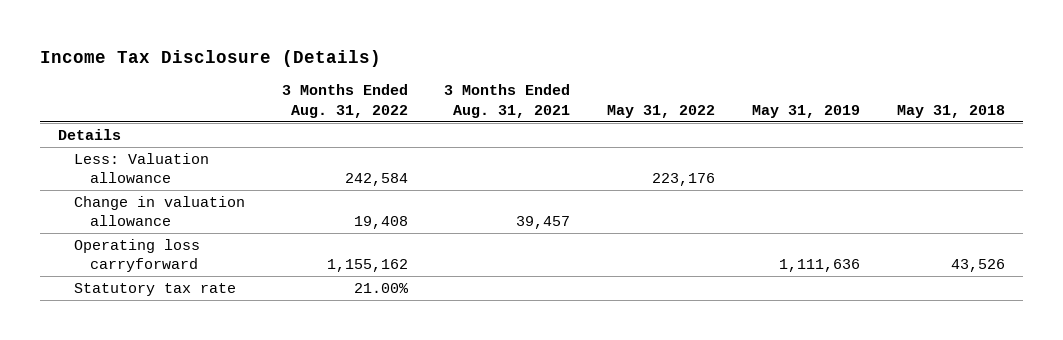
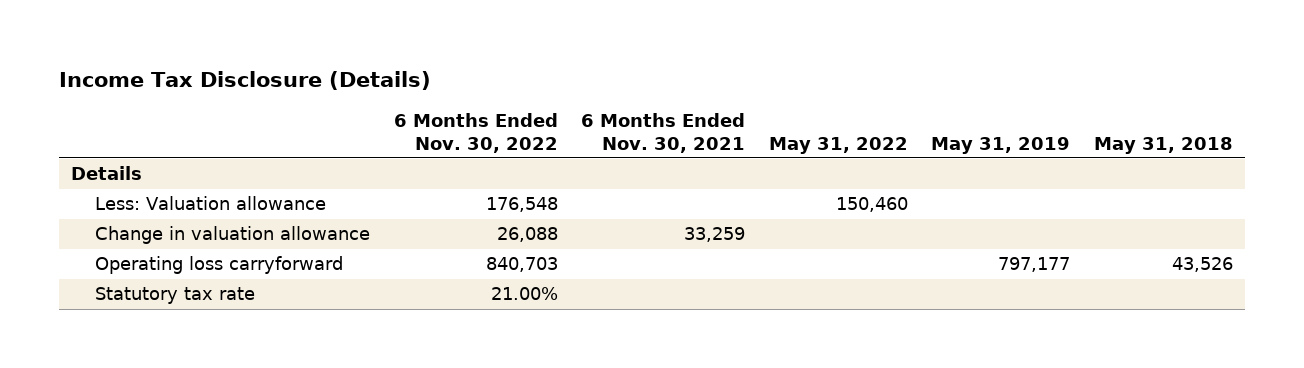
[281,84,408,118] 3 Months Ended Aug. 31, 2022 -> none
[444,84,571,118] 3 Months Ended Aug. 31, 2021 -> none
none -> [393,113,558,153] 6 Months Ended Nov. 30, 2022
none -> [581,113,746,153] 6 Months Ended Nov. 30, 2021
[652,173,716,187] 223,176 -> [835,197,908,213] 150,460
[779,259,861,273] 1,111,636 -> [998,257,1071,273] 797,177

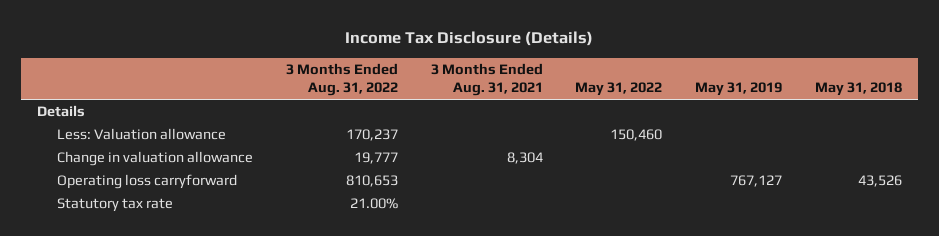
[393,113,558,153] 6 Months Ended Nov. 30, 2022 -> none
[581,113,746,153] 6 Months Ended Nov. 30, 2021 -> none
none -> [286,63,399,97] 3 Months Ended Aug. 31, 2022
none -> [430,63,543,97] 3 Months Ended Aug. 31, 2021
[998,257,1071,273] 797,177 -> [730,175,783,188] 767,127

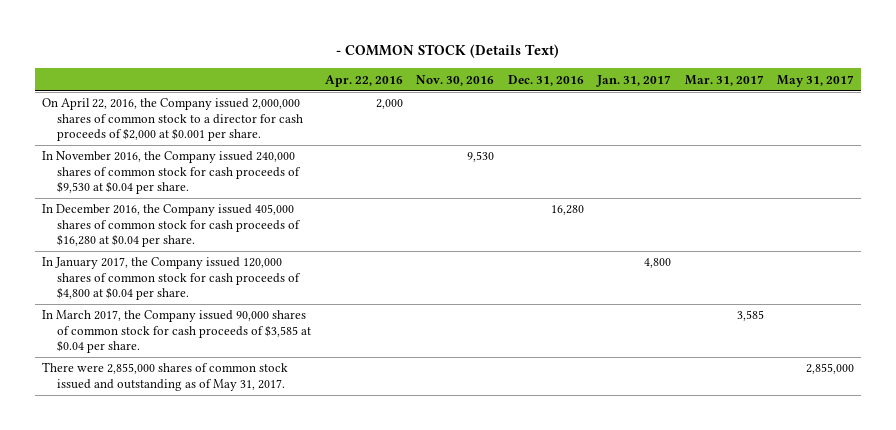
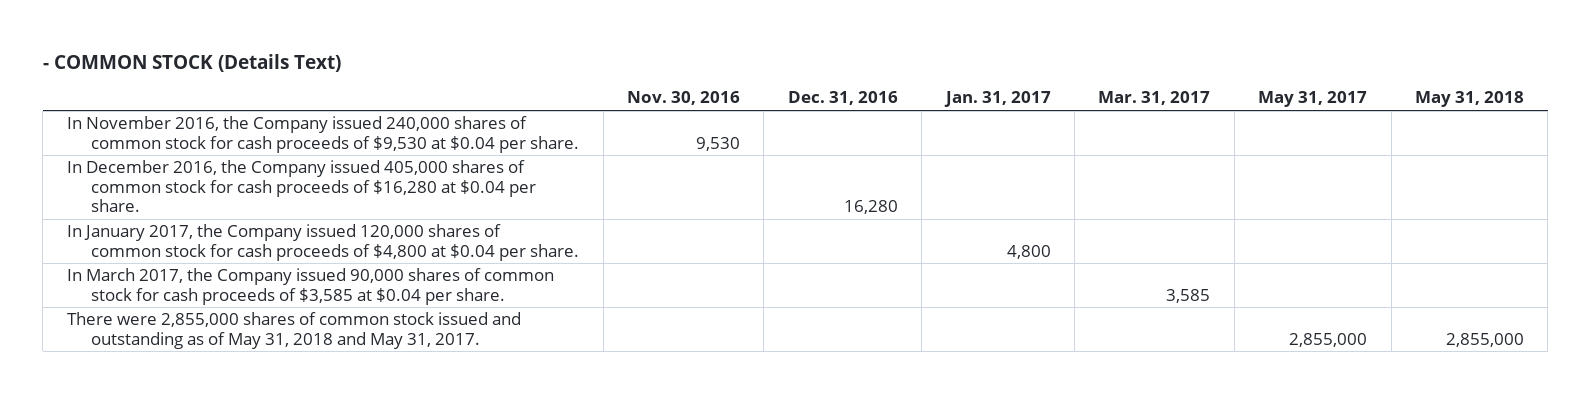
[324,74,403,87] Apr. 22, 2016 -> none
none -> [1414,91,1524,108] May 31, 2018
[42,98,304,141] On April 22, 2016, the Company issued 2,000,000 shares of common stock to a director for cash proceeds of $2,000 at $0.001 per share. -> none
[42,362,289,391] There were 2,855,000 shares of common stock issued and outstanding as of May 31, 2017. -> [66,312,521,349] There were 2,855,000 shares of common stock issued and outstanding as of May 31, 2018 and May 31, 2017.

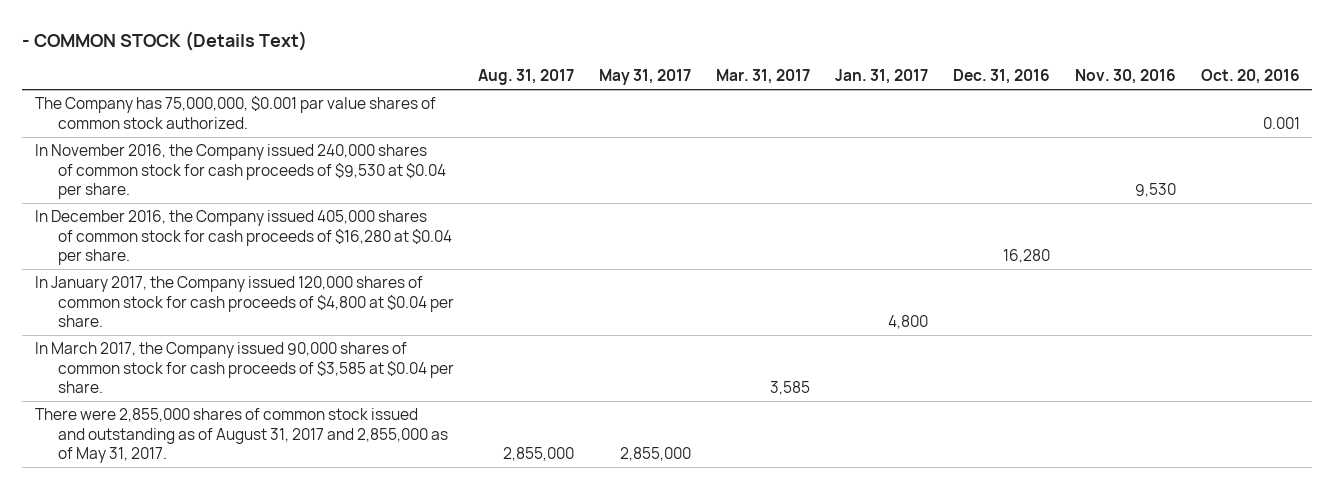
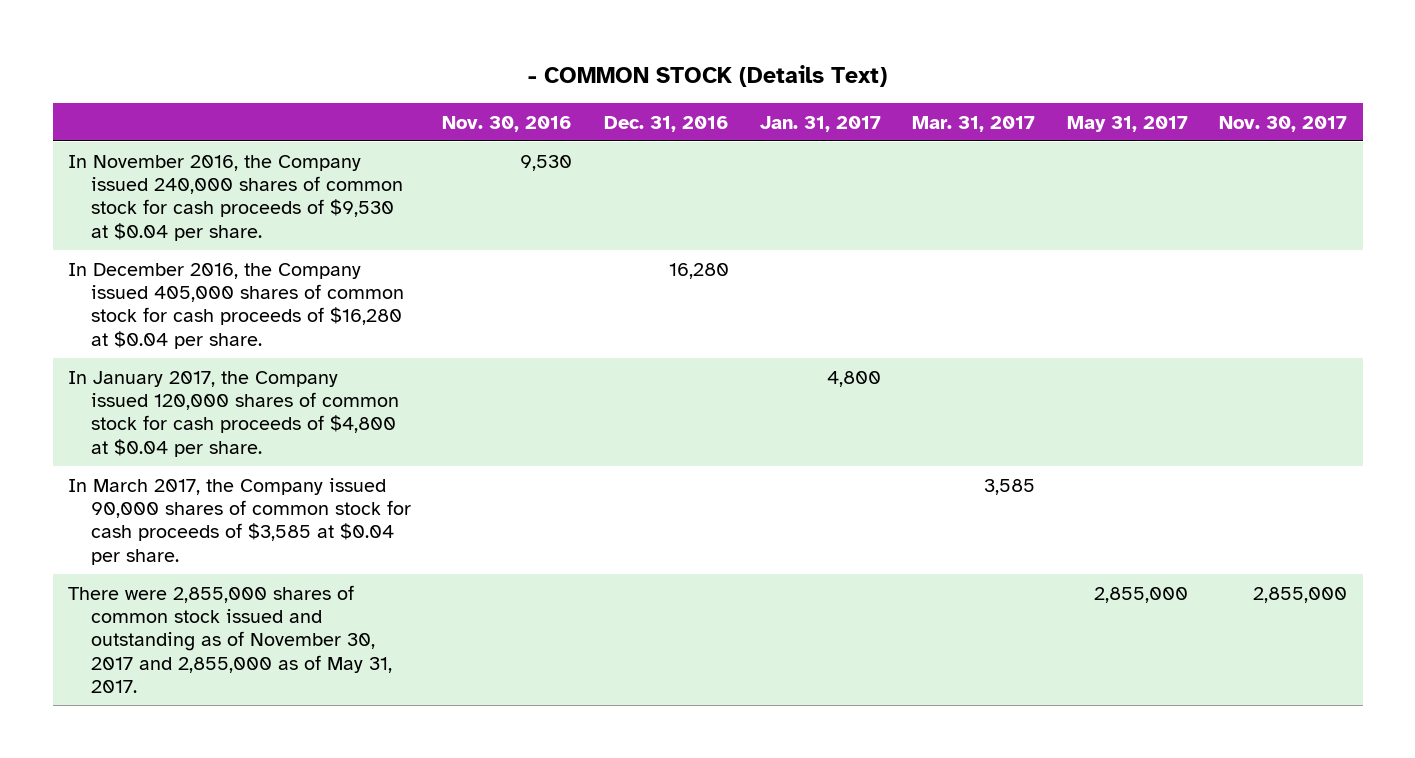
[478,69,575,86] Aug. 31, 2017 -> none
[1200,69,1300,85] Oct. 20, 2016 -> none
none -> [1218,115,1347,132] Nov. 30, 2017
[34,96,436,129] The Company has 75,000,000, $0.001 par value shares of common stock authorized. -> none
[34,408,448,464] There were 2,855,000 shares of common stock issued and outstanding as of August 31, 2017 and 2,855,000 as of May 31, 2017. -> [68,584,392,693] There were 2,855,000 shares of common stock issued and outstanding as of November 30, 2017 and 2,855,000 as of May 31, 2017.

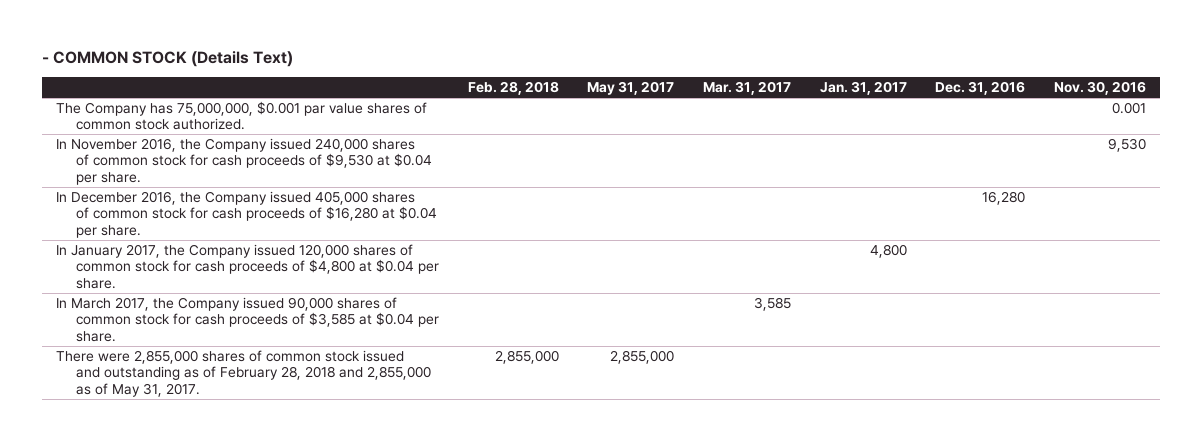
[1218,115,1347,132] Nov. 30, 2017 -> none
none -> [467,81,559,96] Feb. 28, 2018
none -> [55,100,427,131] The Company has 75,000,000, $0.001 par value shares of common stock authorized.
[68,584,392,693] There were 2,855,000 shares of common stock issued and outstanding as of November 30, 2017 and 2,855,000 as of May 31, 2017. -> [55,349,431,397] There were 2,855,000 shares of common stock issued and outstanding as of February 28, 2018 and 2,855,000 as of May 31, 2017.

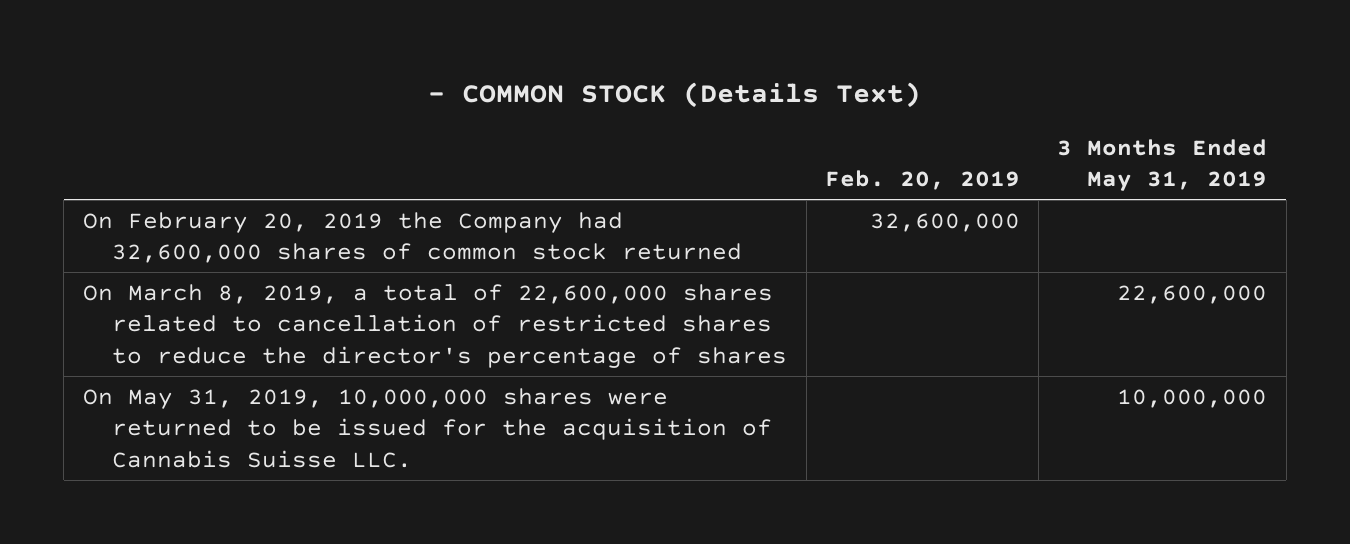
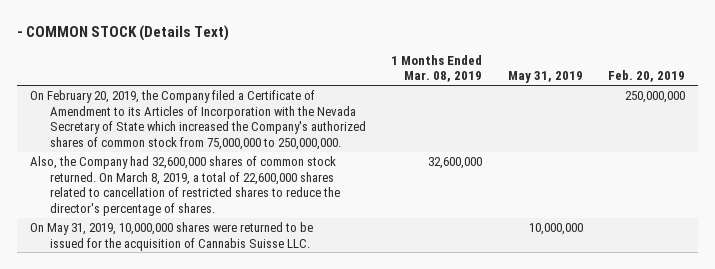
[1057,138,1268,192] 3 Months Ended May 31, 2019 -> none
none -> [391,54,483,83] 1 Months Ended Mar. 08, 2019
none -> [507,71,583,84] May 31, 2019
[82,211,743,264] On February 20, 2019 the Company had 32,600,000 shares of common stock returned -> none
none -> [29,90,366,150] On February 20, 2019, the Company filed a Certificate of Amendment to its Articles of Incorporation with the Nevada Secretary of State which increased the Company's authorized shares of common stock from 75,000,000 to 250,000,000.
[82,283,788,368] On March 8, 2019, a total of 22,600,000 shares related to cancellation of restricted shares to reduce the director's percentage of shares -> [29,156,340,216] Also, the Company had 32,600,000 shares of common stock returned. On March 8, 2019, a total of 22,600,000 shares related to cancellation of restricted shares to reduce the director's percentage of shares.

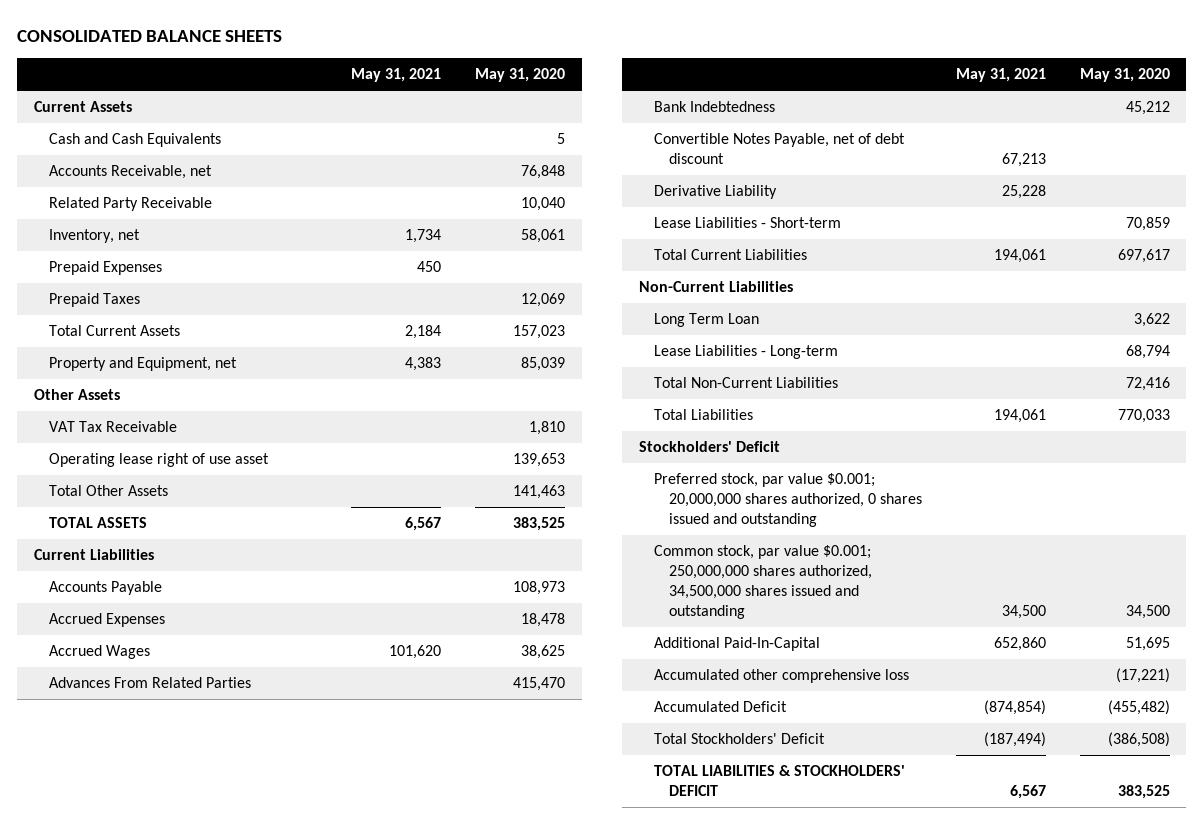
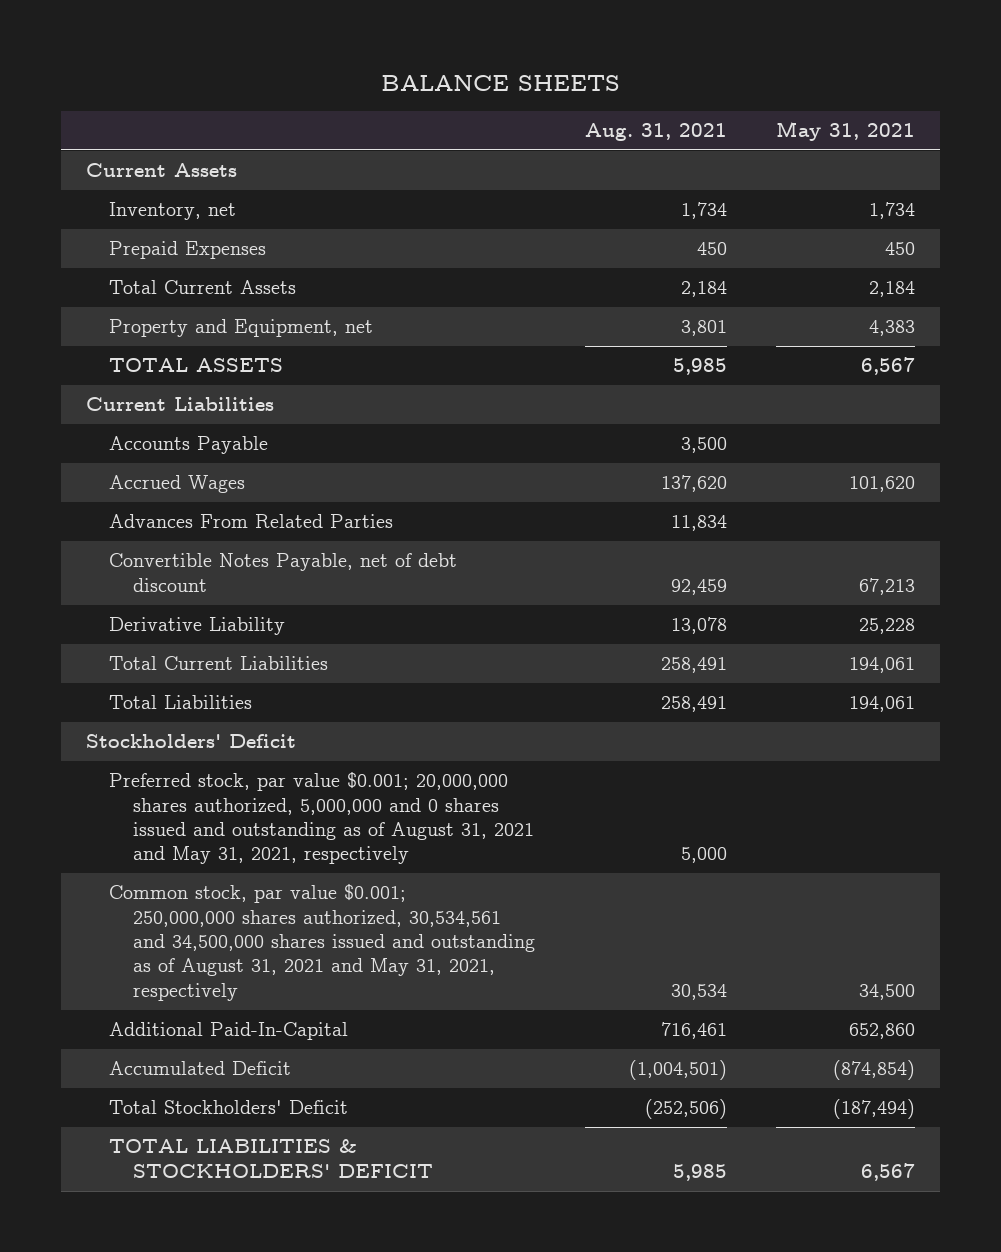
[17,29,283,42] CONSOLIDATED BALANCE SHEETS -> [380,75,620,92] BALANCE SHEETS
[474,68,565,83] May 31, 2020 -> none
none -> [584,122,727,141] Aug. 31, 2021
[49,133,222,148] Cash and Cash Equivalents -> none
[49,165,213,180] Accounts Receivable, net -> none
[49,197,213,212] Related Party Receivable -> none
[49,293,141,308] Prepaid Taxes -> none
[34,389,121,401] Other Assets -> none
[49,421,178,433] VAT Tax Receivable -> none
[49,453,270,468] Operating lease right of use asset -> none
[49,485,169,497] Total Other Assets -> none
[49,613,166,628] Accrued Expenses -> none
[653,101,775,113] Bank Indebtedness -> none
[653,217,841,229] Lease Liabilities - Short-term -> none
[638,281,793,293] Non-Current Liabilities -> none
[653,313,759,328] Long Term Loan -> none
[653,345,838,360] Lease Liabilities - Long-term -> none
[653,377,838,389] Total Non-Current Liabilities -> none
[653,473,923,528] Preferred stock, par value $0.001; 20,000,000 shares authorized, 0 shares issued and outstanding -> [109,772,534,865] Preferred stock, par value $0.001; 20,000,000 shares authorized, 5,000,000 and 0 shares issued and outstanding as of August 31, 2021 and May 31, 2021, respectively
[653,545,873,620] Common stock, par value $0.001; 250,000,000 shares authorized, 34,500,000 shares issued and outstanding -> [109,884,535,1001] Common stock, par value $0.001; 250,000,000 shares authorized, 30,534,561 and 34,500,000 shares issued and outstanding as of August 31, 2021 and May 31, 2021, respectively
[653,669,909,684] Accumulated other comprehensive loss -> none

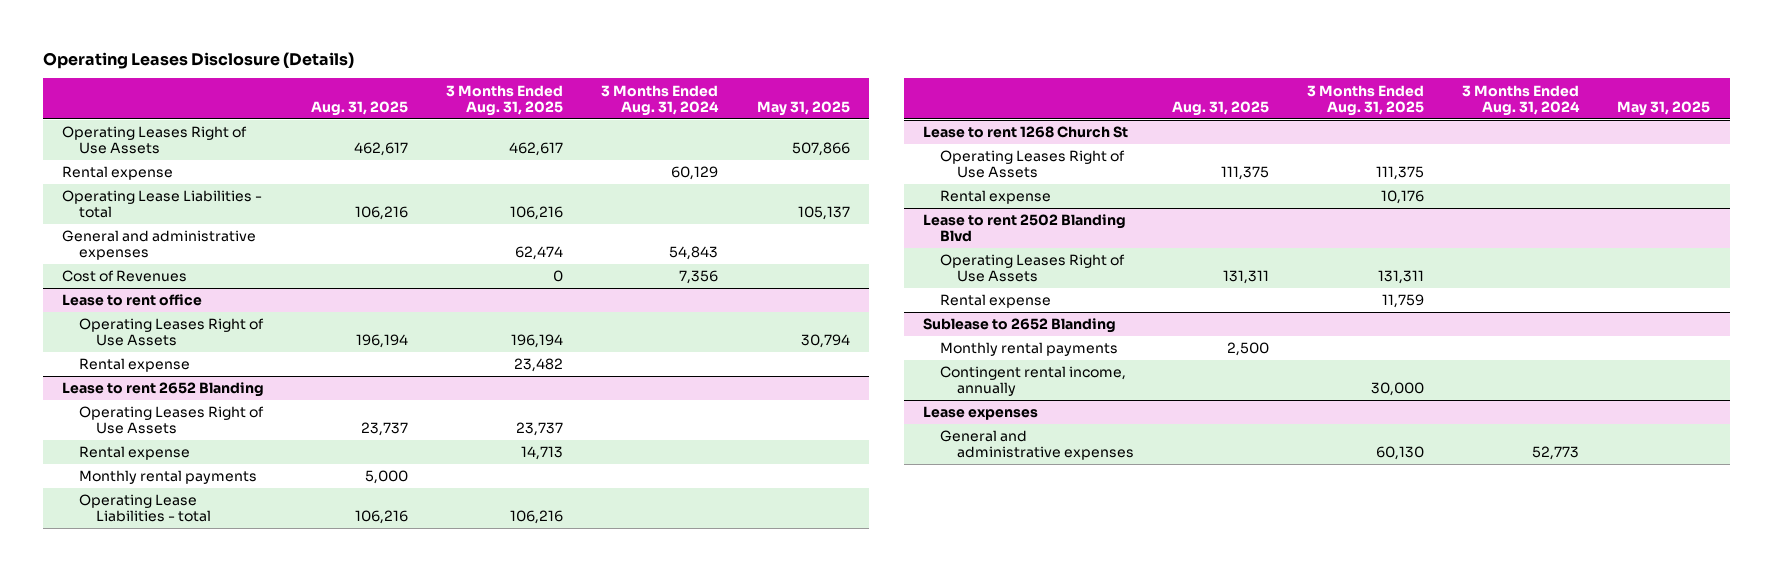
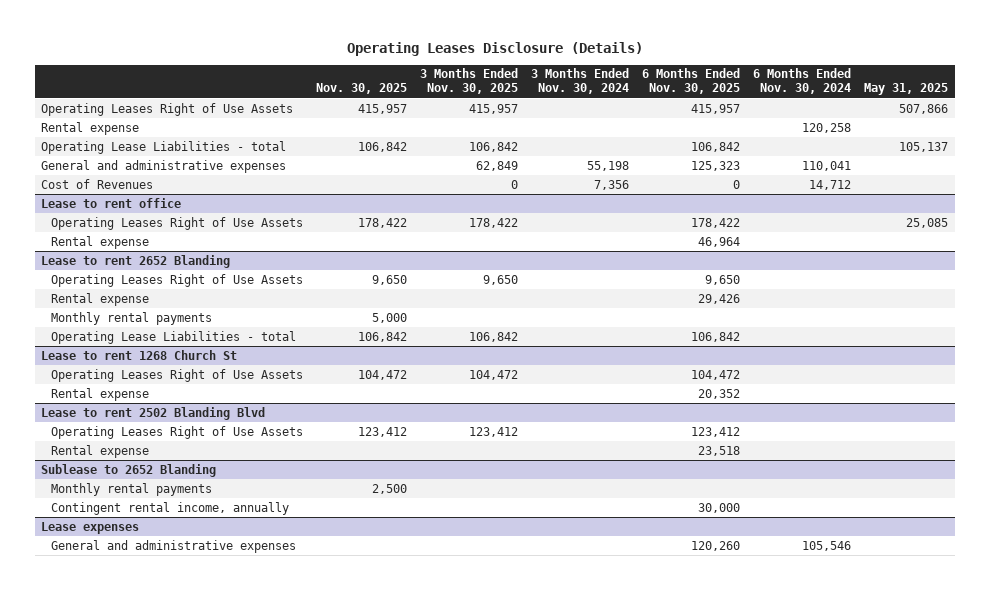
[311,100,409,116] Aug. 31, 2025 -> none
[446,84,564,116] 3 Months Ended Aug. 31, 2025 -> none
[601,84,720,116] 3 Months Ended Aug. 31, 2024 -> none
none -> [316,83,408,95] Nov. 30, 2025
none -> [420,68,519,95] 3 Months Ended Nov. 30, 2025
none -> [531,68,630,95] 3 Months Ended Nov. 30, 2024
none -> [642,68,741,95] 6 Months Ended Nov. 30, 2025
none -> [753,68,852,95] 6 Months Ended Nov. 30, 2024
[800,334,850,349] 30,794 -> [906,217,949,228] 25,085

